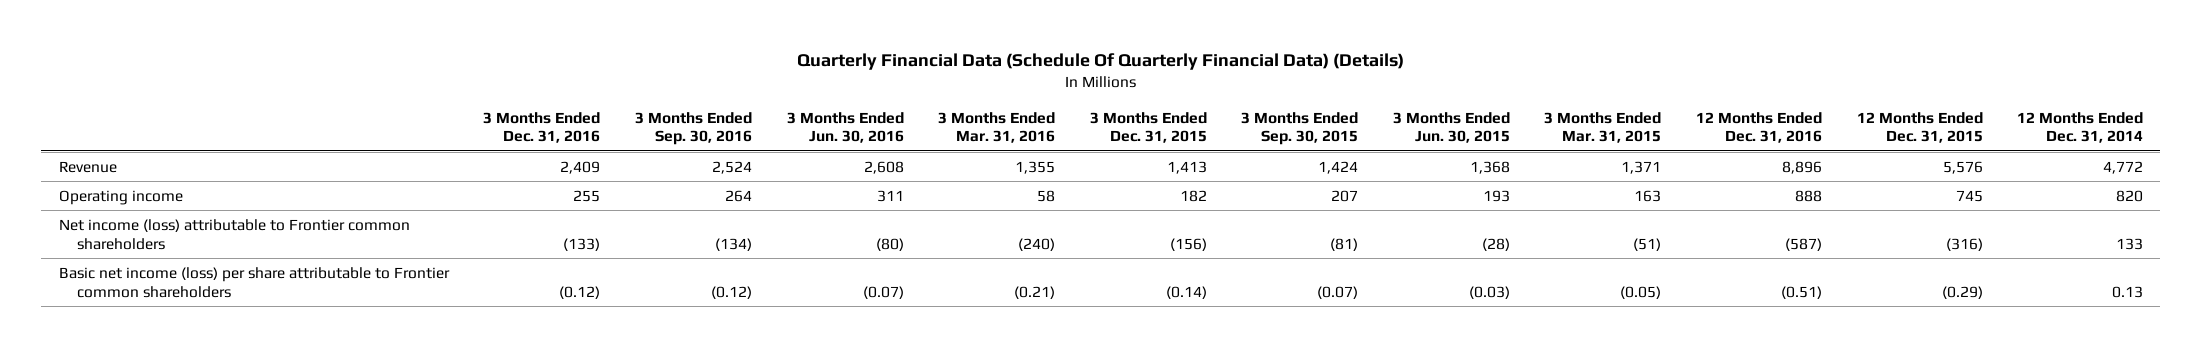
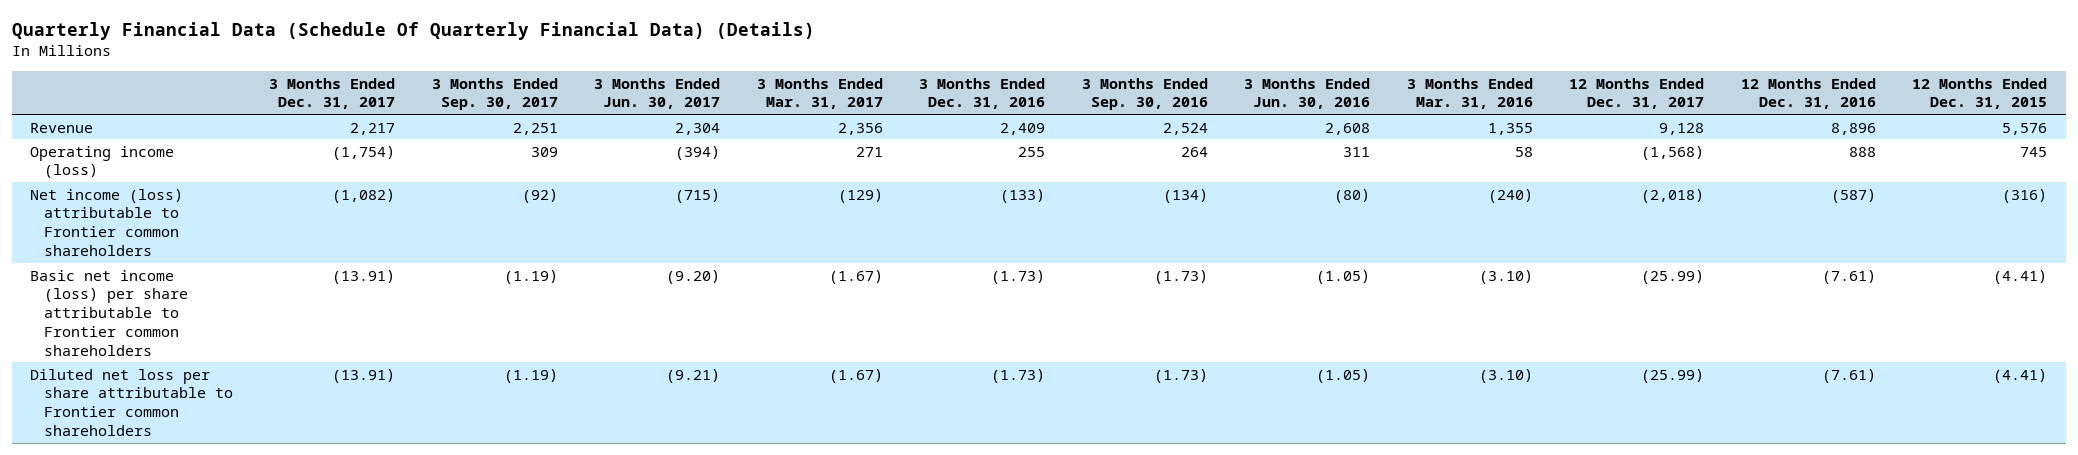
[1089,111,1207,144] 3 Months Ended Dec. 31, 2015 -> none
[1241,111,1359,146] 3 Months Ended Sep. 30, 2015 -> none
[1392,111,1510,144] 3 Months Ended Jun. 30, 2015 -> none
[1544,111,1662,144] 3 Months Ended Mar. 31, 2015 -> none
[2017,111,2144,144] 12 Months Ended Dec. 31, 2014 -> none
none -> [269,77,396,110] 3 Months Ended Dec. 31, 2017
none -> [431,77,558,111] 3 Months Ended Sep. 30, 2017
none -> [594,77,721,110] 3 Months Ended Jun. 30, 2017
none -> [756,77,883,110] 3 Months Ended Mar. 31, 2017
none -> [1569,77,1705,110] 12 Months Ended Dec. 31, 2017
[58,189,183,205] Operating income -> [30,145,175,179] Operating income (loss)
[559,285,601,299] (0.12) -> [991,269,1046,284] (1.73)
[710,285,752,299] (0.12) -> [1153,269,1208,284] (1.73)
[862,285,904,299] (0.07) -> [1316,269,1371,284] (1.05)
[1014,285,1056,299] (0.21) -> [1478,269,1533,284] (3.10)
[1780,285,1822,299] (0.51) -> [1821,269,1876,284] (7.61)
[1941,285,1983,299] (0.29) -> [1993,269,2048,284] (4.41)
none -> [30,368,233,436] Diluted net loss per share attributable to Frontier common shareholders

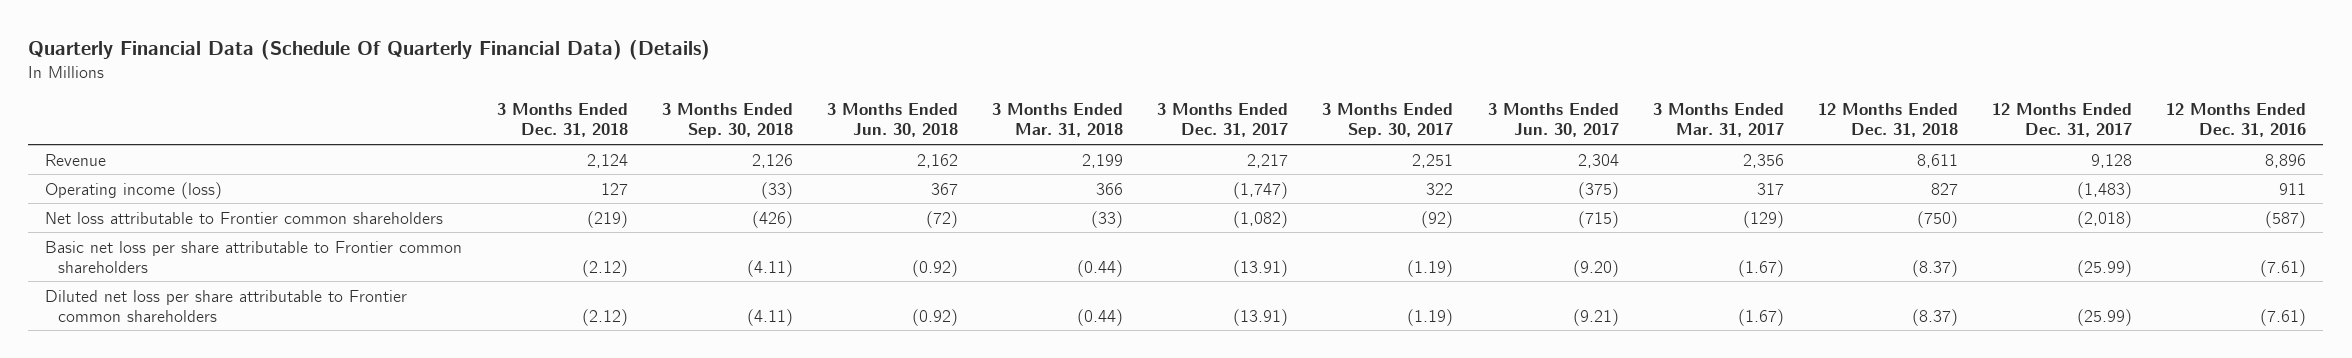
[919,77,1046,110] 3 Months Ended Dec. 31, 2016 -> none
[1081,77,1208,111] 3 Months Ended Sep. 30, 2016 -> none
[1244,77,1371,110] 3 Months Ended Jun. 30, 2016 -> none
[1406,77,1533,110] 3 Months Ended Mar. 31, 2016 -> none
[1912,77,2048,110] 12 Months Ended Dec. 31, 2015 -> none
none -> [496,103,628,138] 3 Months Ended Dec. 31, 2018
none -> [661,103,793,139] 3 Months Ended Sep. 30, 2018
none -> [826,103,958,138] 3 Months Ended Jun. 30, 2018
none -> [992,103,1124,138] 3 Months Ended Mar. 31, 2018
none -> [1817,103,1958,138] 12 Months Ended Dec. 31, 2018
[332,145,396,160] (1,754) -> [1233,181,1289,199] (1,747)
[530,146,558,157] 309 -> [1426,182,1454,195] 322
[675,145,721,160] (394) -> [1577,181,1619,199] (375)
[855,146,883,157] 271 -> [1756,182,1784,195] 317
[1641,145,1705,160] (1,568) -> [2077,181,2133,199] (1,483)
[1848,146,1876,157] 888 -> [2279,182,2307,195] 911
[30,188,184,256] Net income (loss) attributable to Frontier common shareholders -> [45,211,444,224] Net loss attributable to Frontier common shareholders
[30,269,188,356] Basic net income (loss) per share attributable to Frontier common shareholders -> [45,240,463,273] Basic net loss per share attributable to Frontier common shareholders

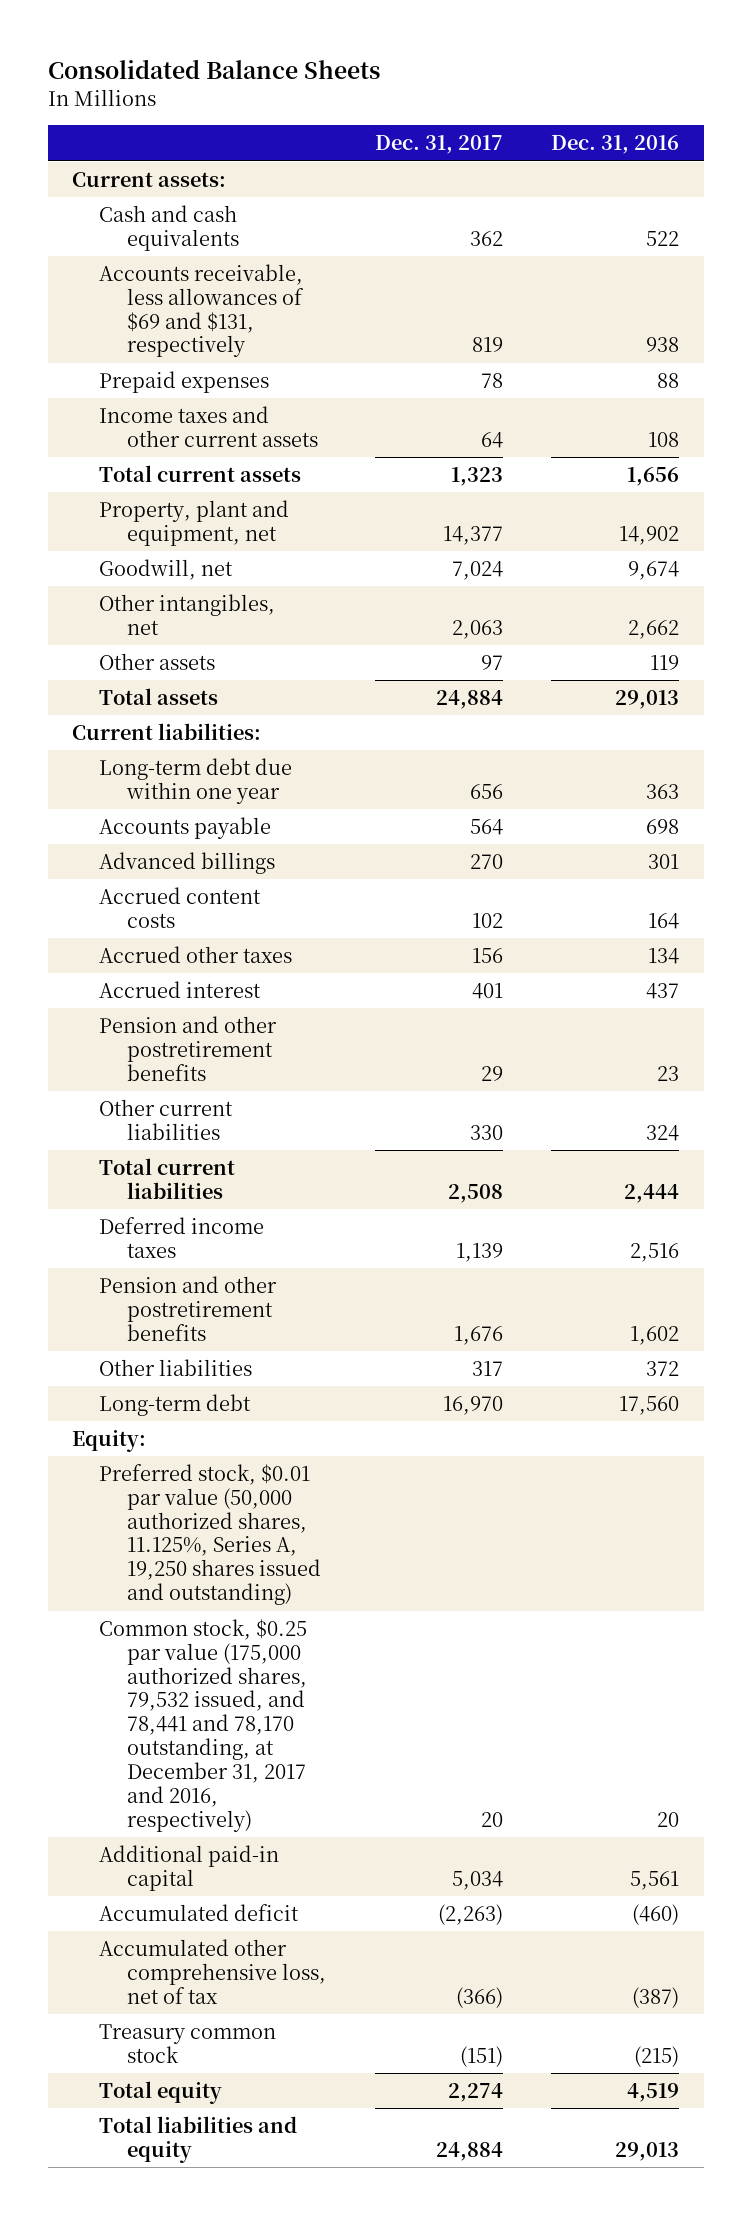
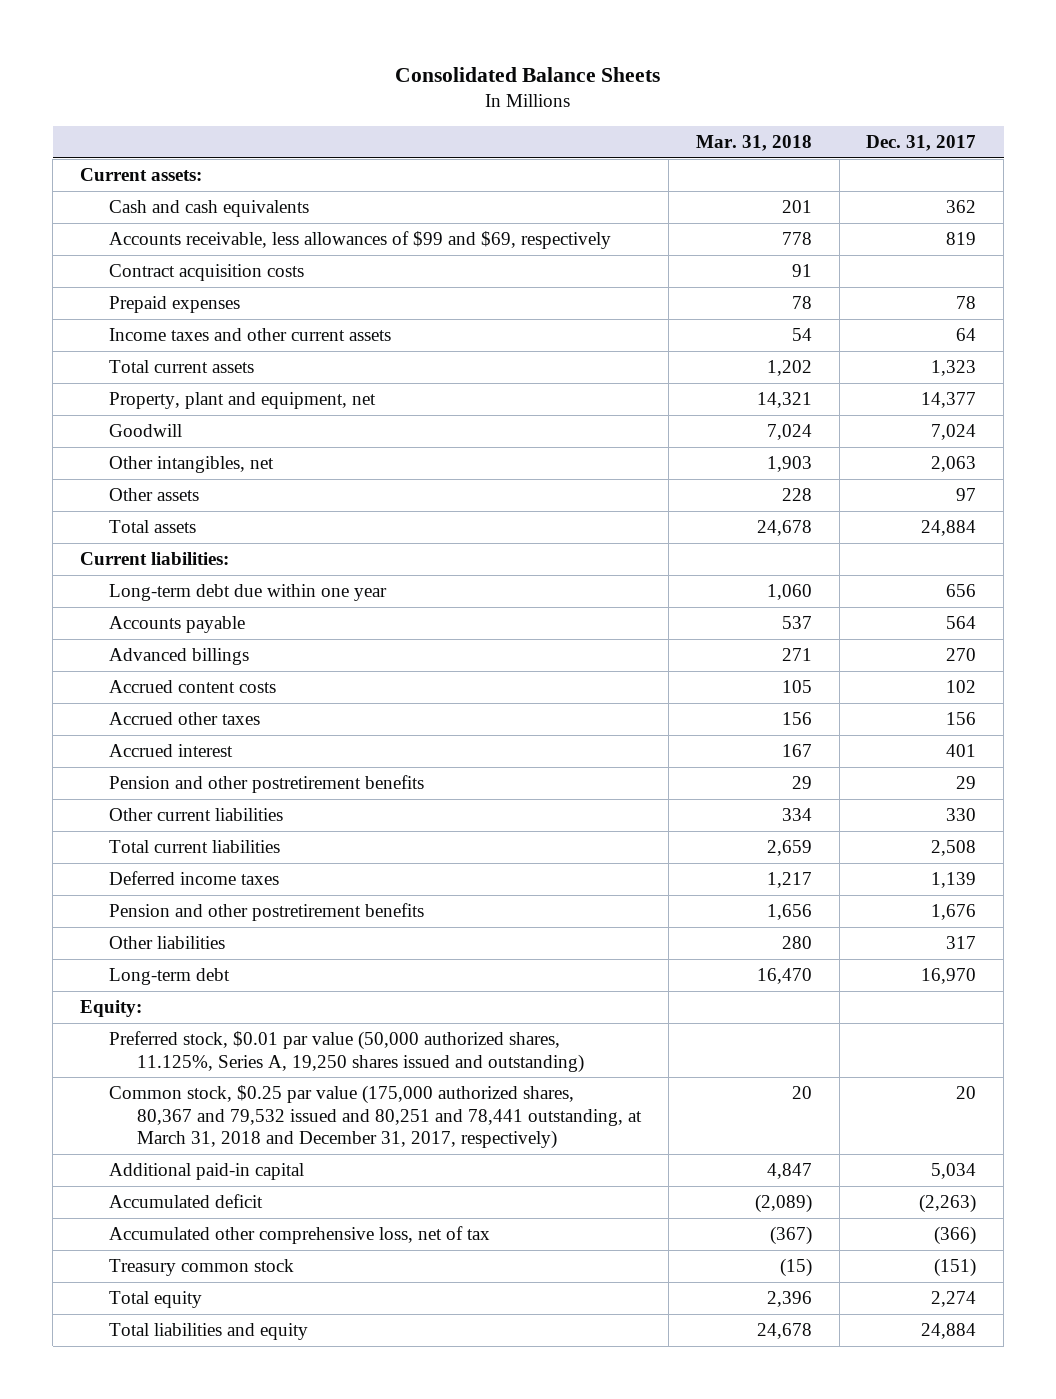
[551,135,680,155] Dec. 31, 2016 -> none
none -> [695,135,812,152] Mar. 31, 2018
[99,263,304,358] Accounts receivable, less allowances of $69 and $131, respectively -> [108,230,611,249] Accounts receivable, less allowances of $99 and $69, respectively
none -> [108,263,304,281] Contract acquisition costs
[99,558,234,580] Goodwill, net -> [108,423,182,437] Goodwill
[99,1618,308,1832] Common stock, $0.25 par value (175,000 authorized shares, 79,532 issued, and 78,441 and 78,170 outstanding, at December 31, 2017 and 2016, respectively) -> [108,1084,643,1150] Common stock, $0.25 par value (175,000 authorized shares, 80,367 and 79,532 issued and 80,251 and 78,441 outstanding, at March 31, 2018 and December 31, 2017, respectively)

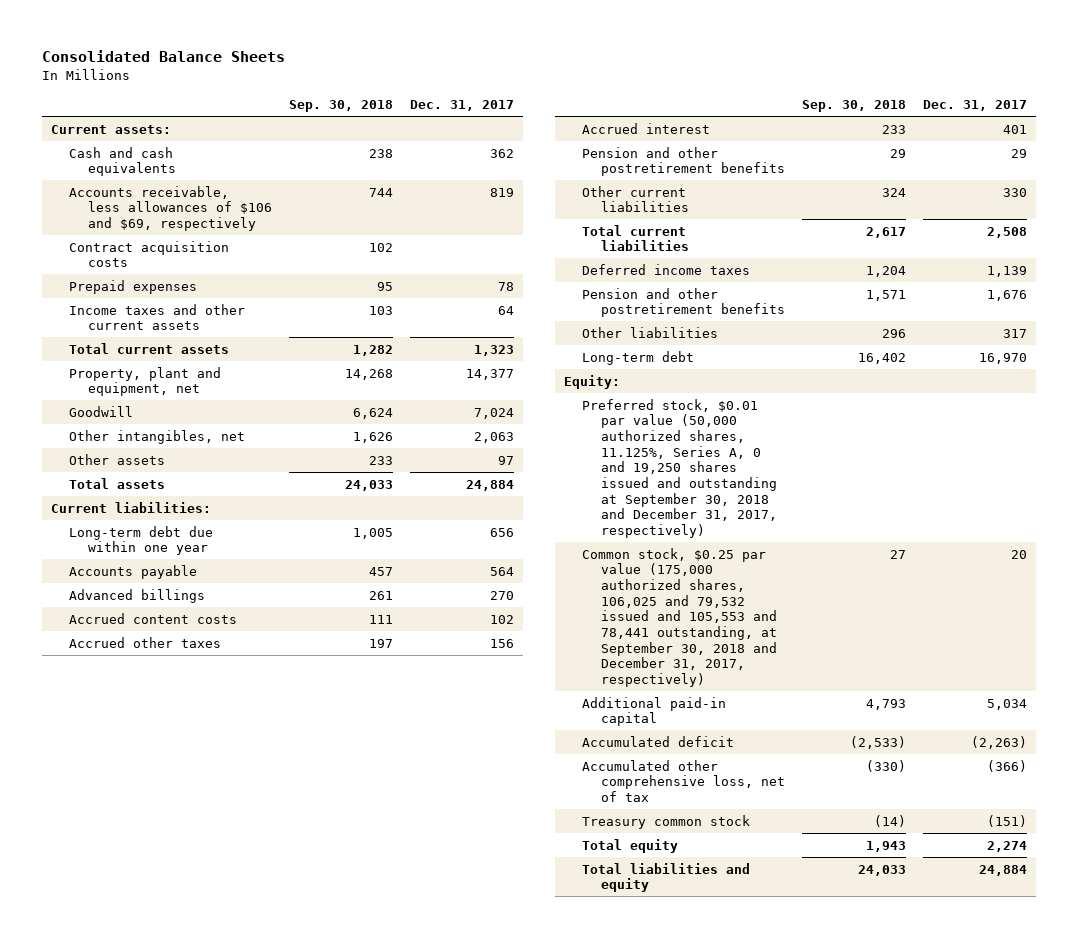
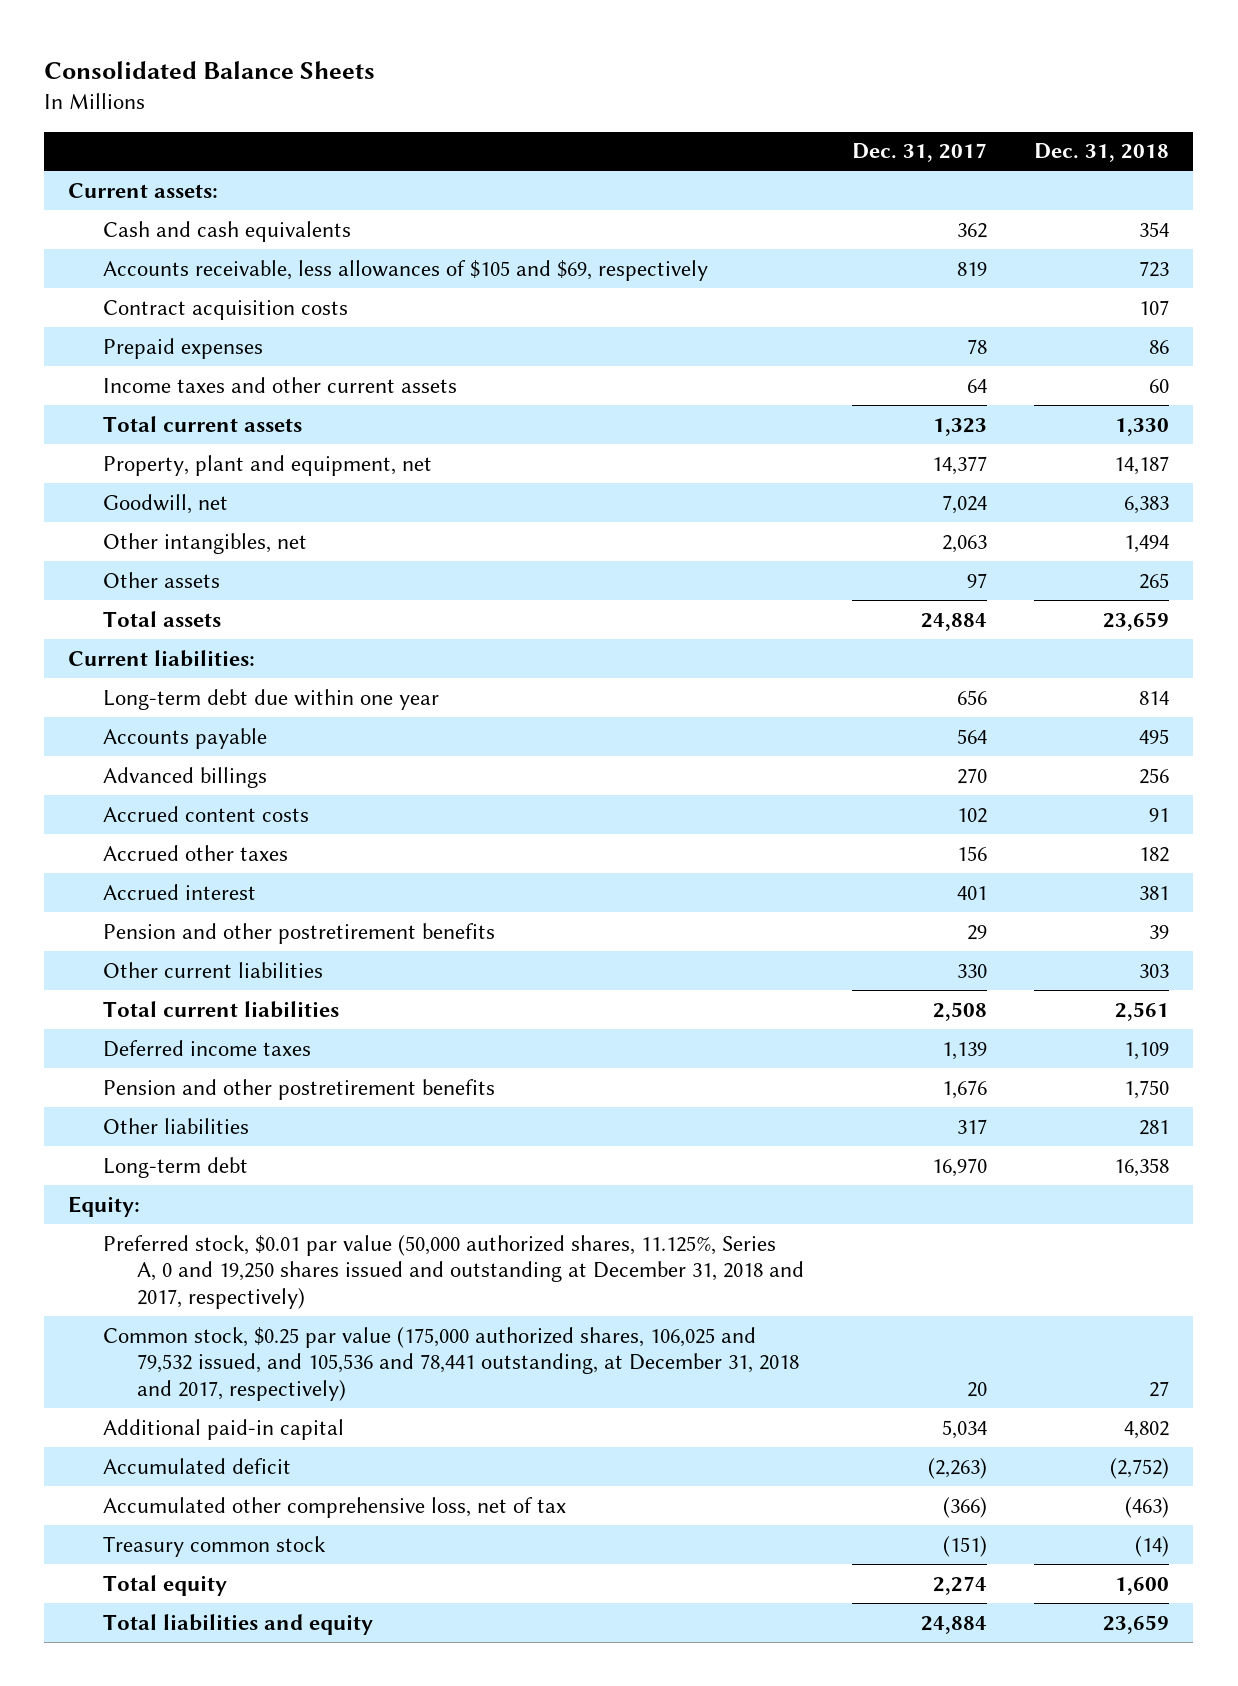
[288,100,393,113] Sep. 30, 2018 -> none
none -> [1034,143,1170,163] Dec. 31, 2018
[69,185,272,231] Accounts receivable, less allowances of $106 and $69, respectively -> [102,259,708,281] Accounts receivable, less allowances of $105 and $69, respectively
[69,405,134,417] Goodwill -> [102,493,228,514] Goodwill, net
[582,398,777,539] Preferred stock, $0.01 par value (50,000 authorized shares, 11.125%, Series A, 0 and 19,250 shares issued and outstanding at September 30, 2018 and December 31, 2017, respectively) -> [102,1234,805,1310] Preferred stock, $0.01 par value (50,000 authorized shares, 11.125%, Series A, 0 and 19,250 shares issued and outstanding at December 31, 2018 and 2017, respectively)
[582,547,777,688] Common stock, $0.25 par value (175,000 authorized shares, 106,025 and 79,532 issued and 105,553 and 78,441 outstanding, at September 30, 2018 and December 31, 2017, respectively) -> [102,1326,800,1402] Common stock, $0.25 par value (175,000 authorized shares, 106,025 and 79,532 issued, and 105,536 and 78,441 outstanding, at December 31, 2018 and 2017, respectively)

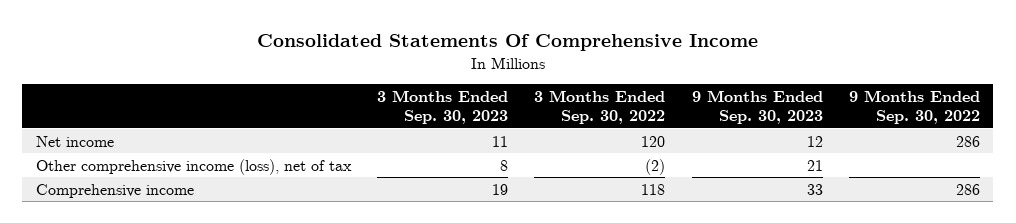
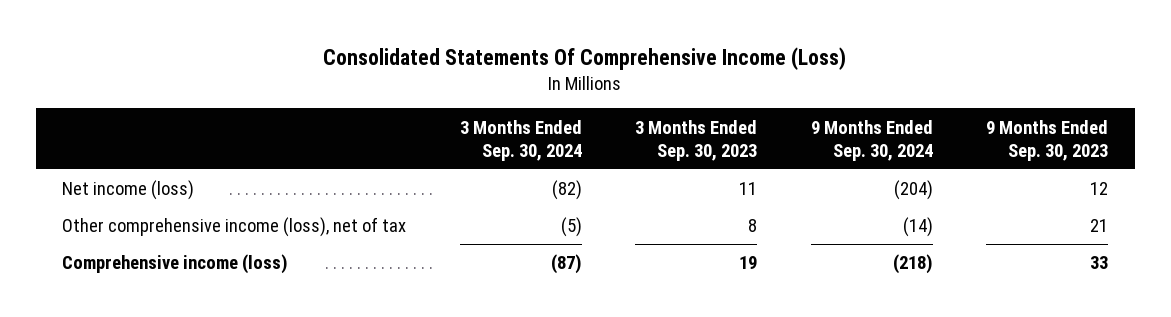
[256,34,758,52] Consolidated Statements Of Comprehensive Income -> [323,46,847,70] Consolidated Statements Of Comprehensive Income (Loss)
[534,90,666,125] 3 Months Ended Sep. 30, 2022 -> none
[849,90,981,125] 9 Months Ended Sep. 30, 2022 -> none
none -> [459,119,582,161] 3 Months Ended Sep. 30, 2024
none -> [810,119,933,161] 9 Months Ended Sep. 30, 2024
[35,135,114,147] Net income -> [62,180,195,201] Net income (loss)
[35,183,194,198] Comprehensive income -> [62,254,289,275] Comprehensive income (loss)

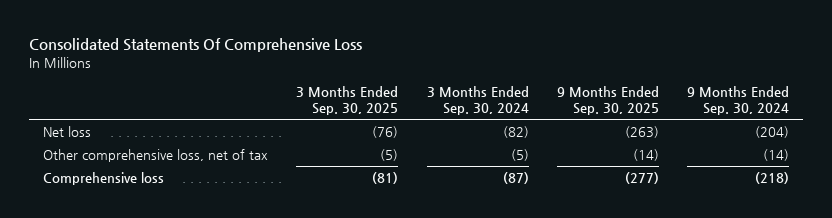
[323,46,847,70] Consolidated Statements Of Comprehensive Income (Loss) -> [29,38,363,53] Consolidated Statements Of Comprehensive Loss
[635,119,758,161] 3 Months Ended Sep. 30, 2023 -> none
[986,119,1109,161] 9 Months Ended Sep. 30, 2023 -> none
none -> [296,86,399,116] 3 Months Ended Sep. 30, 2025
none -> [556,86,659,116] 9 Months Ended Sep. 30, 2025
[62,180,195,201] Net income (loss) -> [43,126,92,138] Net loss
[62,217,407,238] Other comprehensive income (loss), net of tax -> [43,149,269,163] Other comprehensive loss, net of tax
[62,254,289,275] Comprehensive income (loss) -> [43,172,165,186] Comprehensive loss

